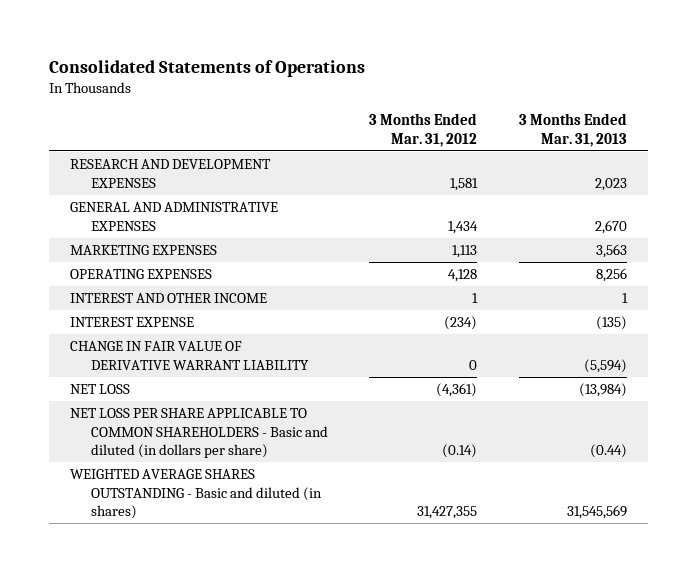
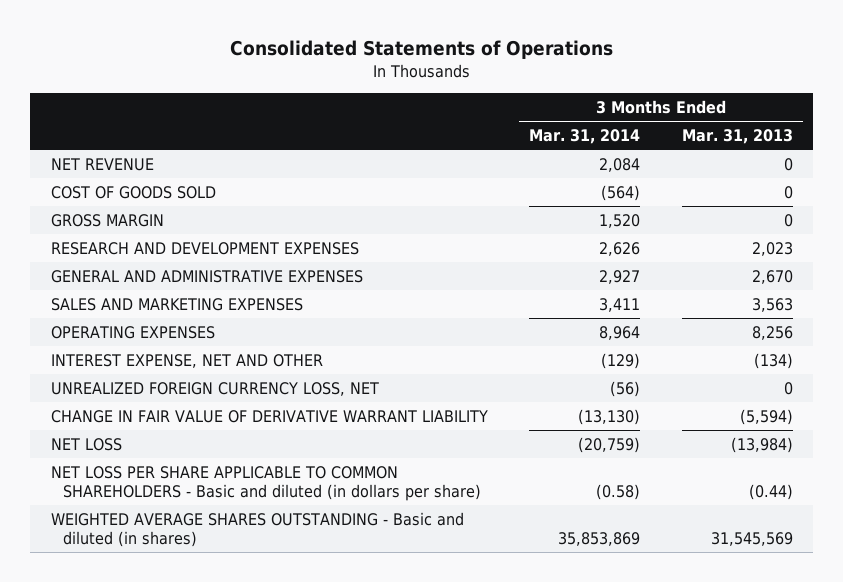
[369,113,478,147] 3 Months Ended Mar. 31, 2012 -> none
none -> [529,129,641,145] Mar. 31, 2014
none -> [50,157,154,171] NET REVENUE
none -> [50,185,216,199] COST OF GOODS SOLD
none -> [50,213,164,227] GROSS MARGIN
[70,245,218,256] MARKETING EXPENSES -> [50,297,303,311] SALES AND MARKETING EXPENSES
[70,293,268,304] INTEREST AND OTHER INCOME -> none
[70,317,195,328] INTEREST EXPENSE -> [50,353,323,368] INTEREST EXPENSE, NET AND OTHER
[596,316,628,331] (135) -> [753,352,793,369] (134)
none -> [50,381,379,396] UNREALIZED FOREIGN CURRENCY LOSS, NET

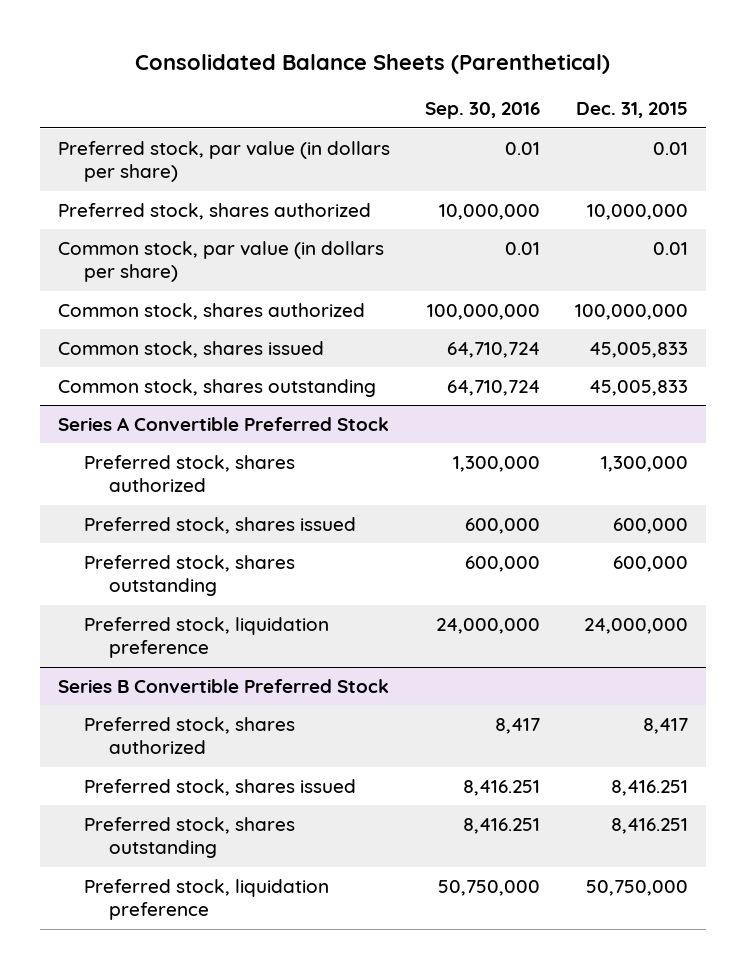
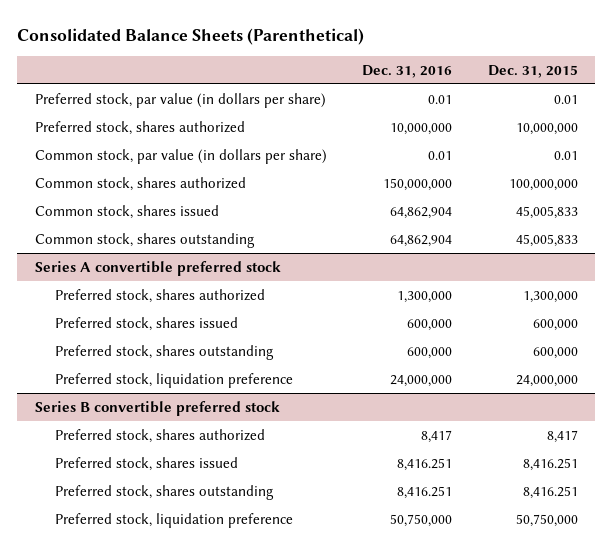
[424,102,540,120] Sep. 30, 2016 -> none
none -> [362,64,453,78] Dec. 31, 2016
[57,417,389,432] Series A Convertible Preferred Stock -> [34,261,281,277] Series A convertible preferred stock
[57,679,389,694] Series B Convertible Preferred Stock -> [34,401,280,417] Series B convertible preferred stock

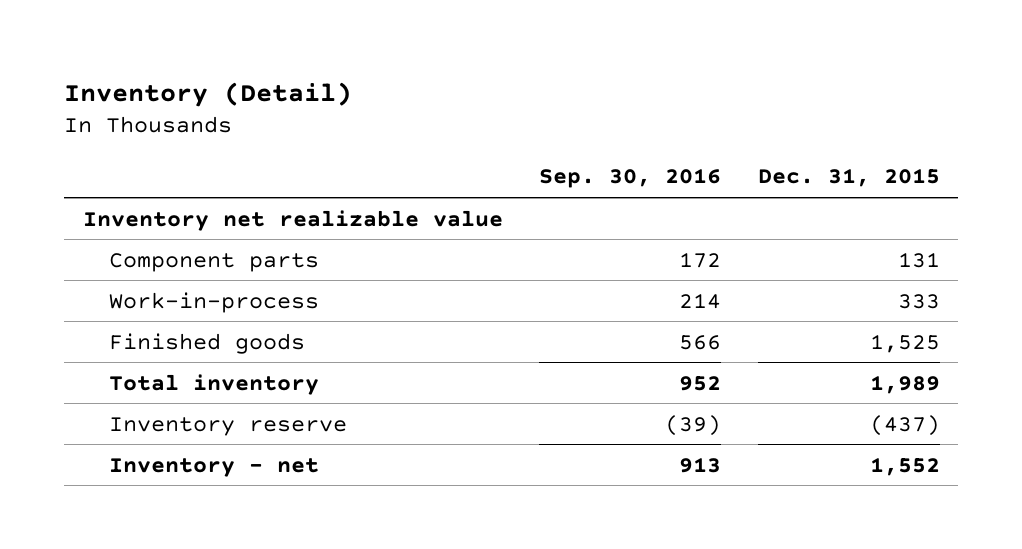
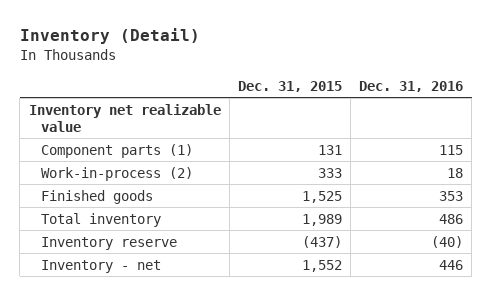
[539,168,722,189] Sep. 30, 2016 -> none
none -> [359,80,464,92] Dec. 31, 2016
[109,252,320,272] Component parts -> [40,143,193,158] Component parts (1)
[109,291,320,313] Work-in-process -> [40,166,193,181] Work-in-process (2)

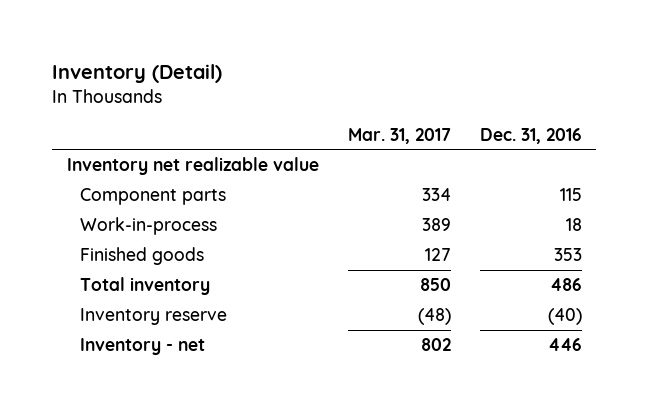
[237,80,342,92] Dec. 31, 2015 -> none
none -> [347,127,451,144] Mar. 31, 2017
[40,143,193,158] Component parts (1) -> [80,187,227,205] Component parts
[40,166,193,181] Work-in-process (2) -> [80,216,218,235] Work-in-process

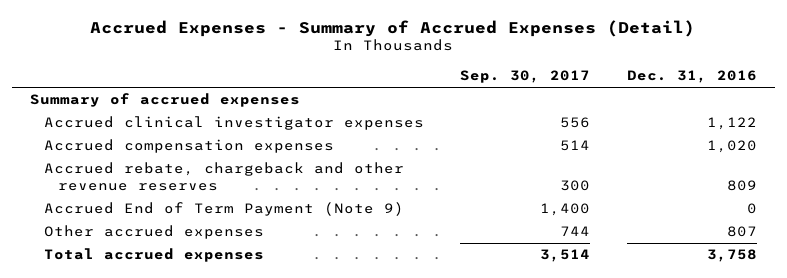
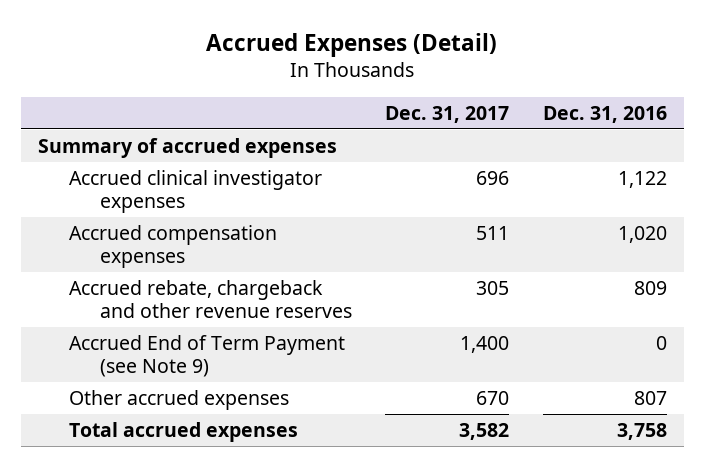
[90,19,696,37] Accrued Expenses - Summary of Accrued Expenses (Detail) -> [206,33,498,58] Accrued Expenses (Detail)
[460,70,591,84] Sep. 30, 2017 -> none
none -> [385,105,510,123] Dec. 31, 2017
[43,202,404,217] Accrued End of Term Payment (Note 9) -> [68,334,345,377] Accrued End of Term Payment (see Note 9)

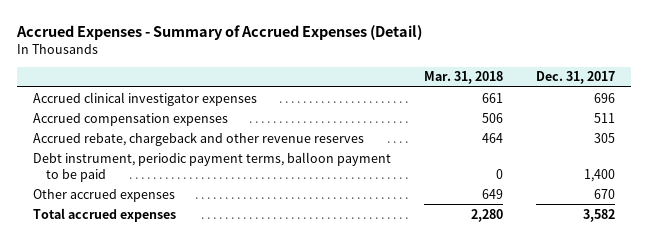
[206,33,498,58] Accrued Expenses (Detail) -> [16,24,423,40] Accrued Expenses - Summary of Accrued Expenses (Detail)
[542,105,667,123] Dec. 31, 2016 -> none
none -> [424,71,504,85] Mar. 31, 2018
[37,137,337,158] Summary of accrued expenses -> none
[68,334,345,377] Accrued End of Term Payment (see Note 9) -> [33,151,392,182] Debt instrument, periodic payment terms, balloon payment to be paid

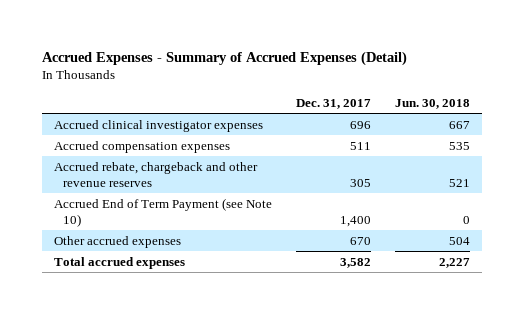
[424,71,504,85] Mar. 31, 2018 -> none
none -> [394,98,470,109] Jun. 30, 2018
[33,151,392,182] Debt instrument, periodic payment terms, balloon payment to be paid -> [54,197,273,227] Accrued End of Term Payment (see Note 10)

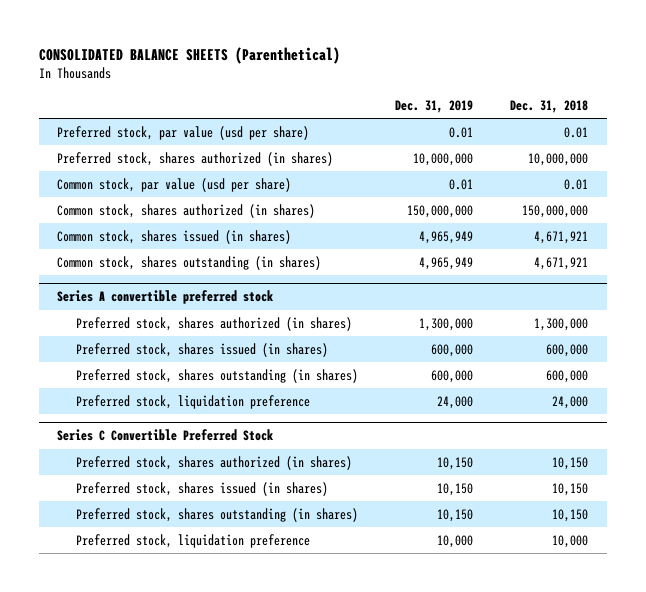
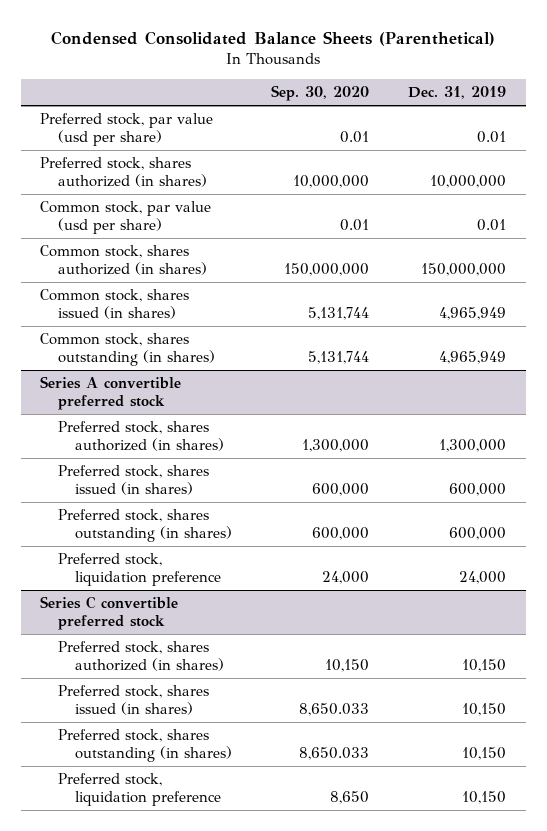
[38,46,340,64] CONSOLIDATED BALANCE SHEETS (Parenthetical) -> [51,30,496,46] Condensed Consolidated Balance Sheets (Parenthetical)
[510,99,589,113] Dec. 31, 2018 -> none
none -> [271,84,370,101] Sep. 30, 2020
[57,429,274,442] Series C Convertible Preferred Stock -> [40,596,179,630] Series C convertible preferred stock
[437,534,474,548] 10,000 -> [462,790,507,804] 10,150

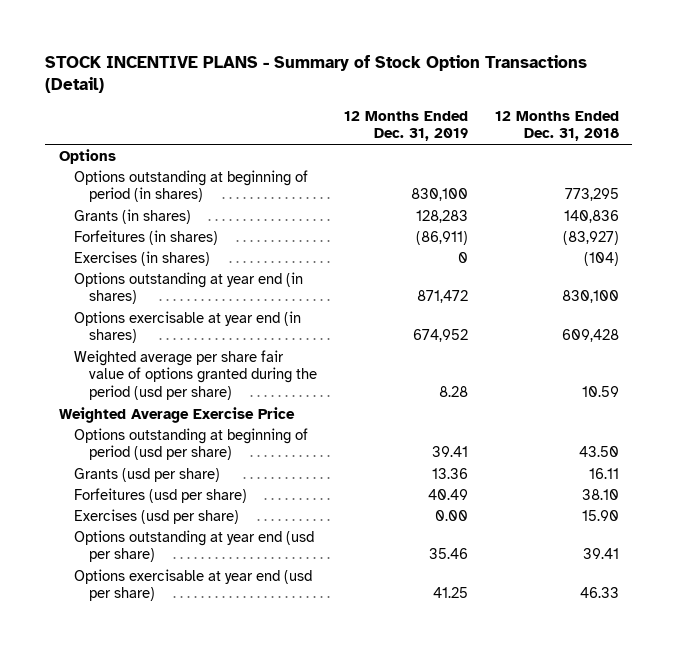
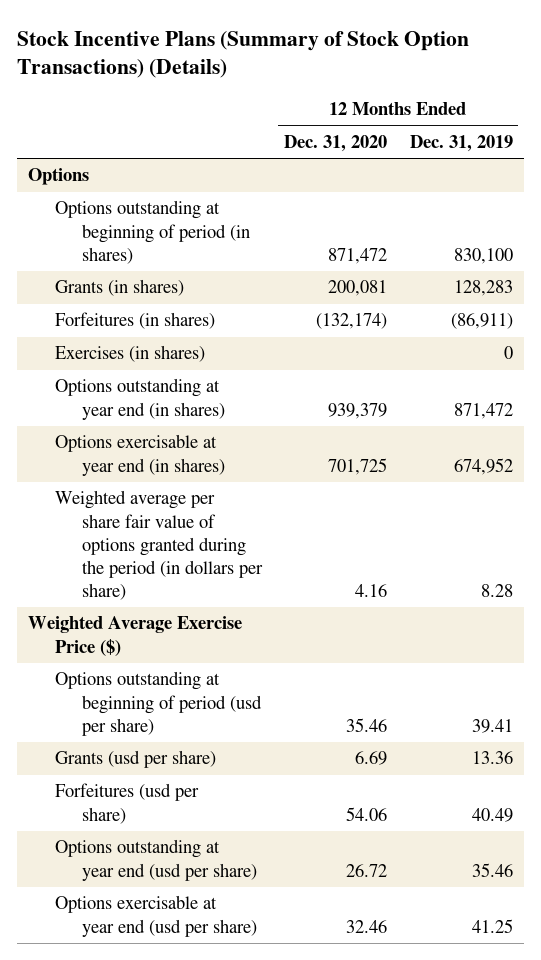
[45,54,588,94] STOCK INCENTIVE PLANS - Summary of Stock Option Transactions (Detail) -> [16,30,469,79] Stock Incentive Plans (Summary of Stock Option Transactions) (Details)
[494,110,619,142] 12 Months Ended Dec. 31, 2018 -> none
none -> [284,135,388,153] Dec. 31, 2020
[73,349,318,401] Weighted average per share fair value of options granted during the period (usd per share) -> [54,490,263,601] Weighted average per share fair value of options granted during the period (in dollars per share)
[58,406,295,423] Weighted Average Exercise Price -> [28,616,243,656] Weighted Average Exercise Price ($)
[73,508,239,524] Exercises (usd per share) -> none

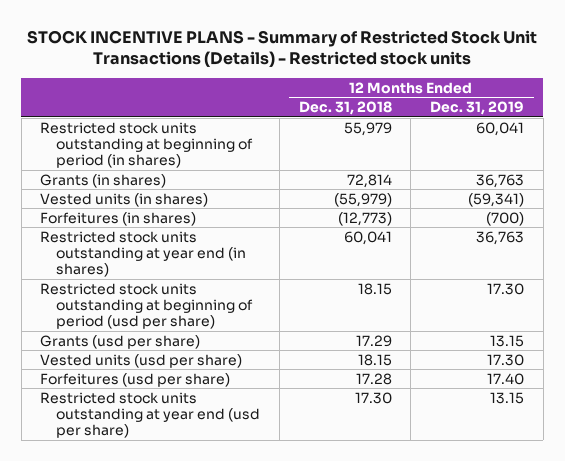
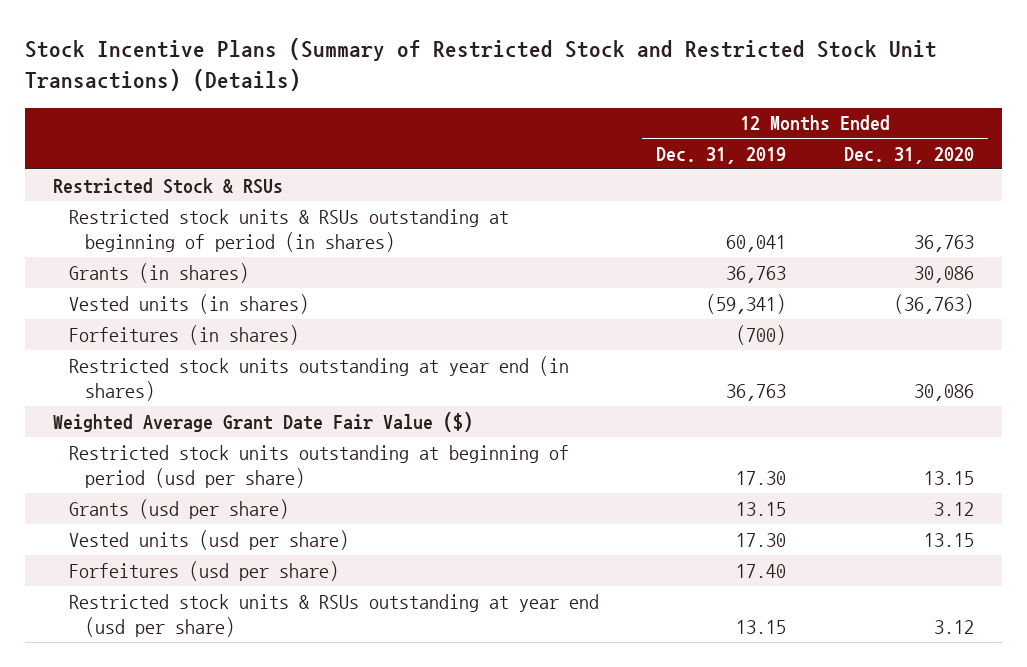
[27,29,538,68] STOCK INCENTIVE PLANS - Summary of Restricted Stock Unit Transactions (Details) - Restricted stock units -> [24,38,937,92] Stock Incentive Plans (Summary of Restricted Stock and Restricted Stock Unit Transactions) (Details)
[298,101,392,116] Dec. 31, 2018 -> none
none -> [843,147,974,165] Dec. 31, 2020
none -> [53,177,284,194] Restricted Stock & RSUs
[40,121,254,168] Restricted stock units outstanding at beginning of period (in shares) -> [69,208,510,252] Restricted stock units & RSUs outstanding at beginning of period (in shares)
none -> [53,411,474,432] Weighted Average Grant Date Fair Value ($)
[40,391,261,438] Restricted stock units outstanding at year end (usd per share) -> [69,593,600,637] Restricted stock units & RSUs outstanding at year end (usd per share)

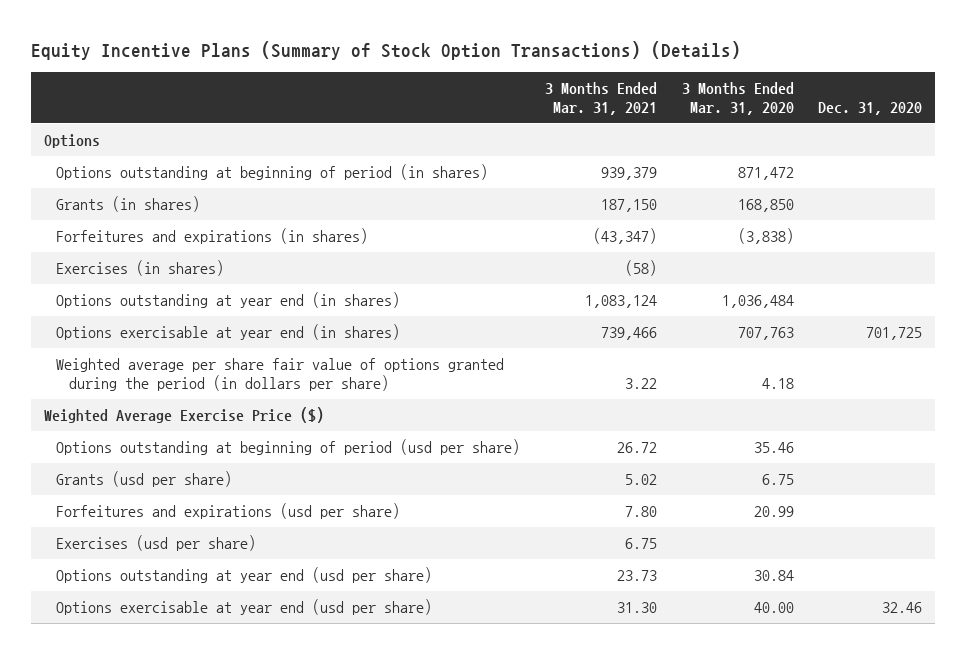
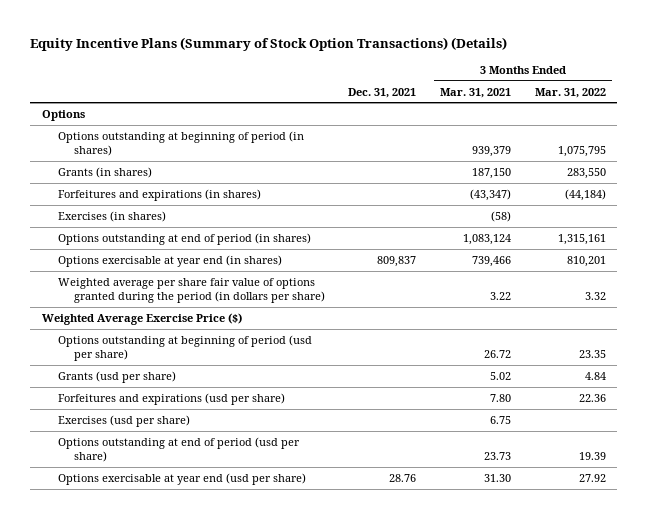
[681,81,794,115] 3 Months Ended Mar. 31, 2020 -> none
[818,101,923,115] Dec. 31, 2020 -> none
none -> [348,87,417,98] Dec. 31, 2021
none -> [534,87,606,98] Mar. 31, 2022
[56,291,401,308] Options outstanding at year end (in shares) -> [57,232,311,245] Options outstanding at end of period (in shares)
[56,566,433,583] Options outstanding at year end (usd per share) -> [57,436,300,463] Options outstanding at end of period (usd per share)

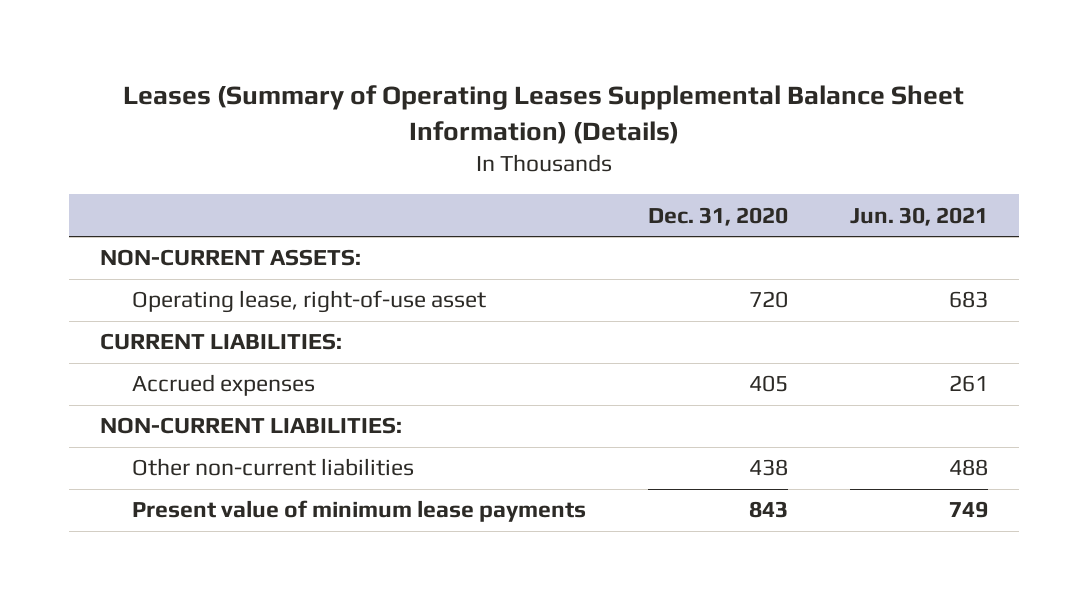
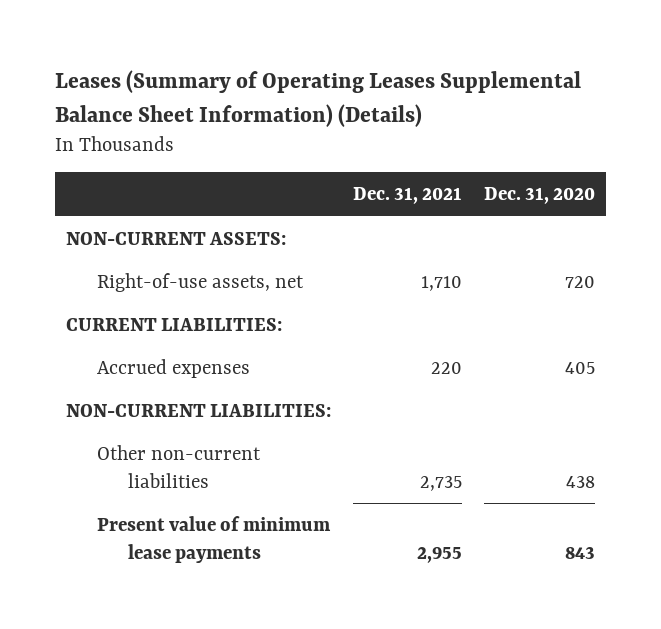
[850,206,989,226] Jun. 30, 2021 -> none
none -> [352,187,462,205] Dec. 31, 2021
[131,290,486,314] Operating lease, right-of-use asset -> [97,272,305,292] Right-of-use assets, net

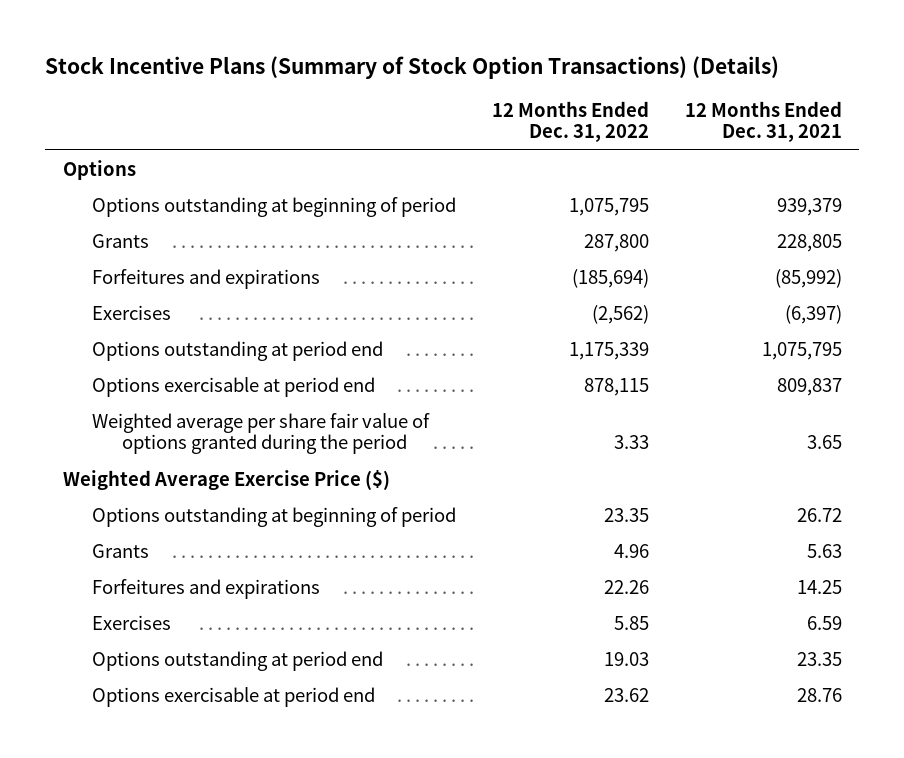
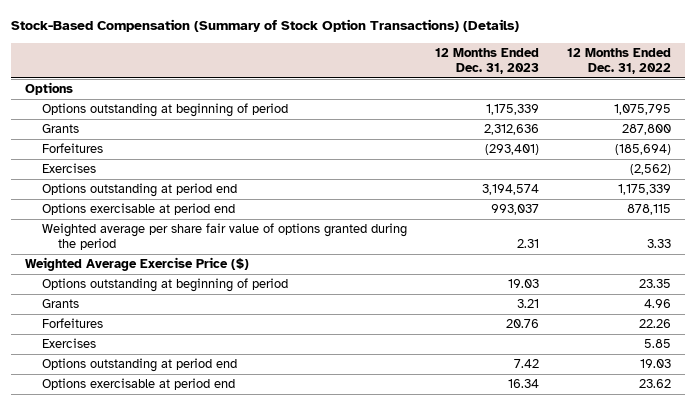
[44,55,779,79] Stock Incentive Plans (Summary of Stock Option Transactions) (Details) -> [11,19,520,33] Stock-Based Compensation (Summary of Stock Option Transactions) (Details)
[684,100,842,143] 12 Months Ended Dec. 31, 2021 -> none
none -> [434,48,539,74] 12 Months Ended Dec. 31, 2023
[92,268,321,289] Forfeitures and expirations -> [41,143,103,154] Forfeitures
[92,578,321,599] Forfeitures and expirations -> [41,318,103,329] Forfeitures

